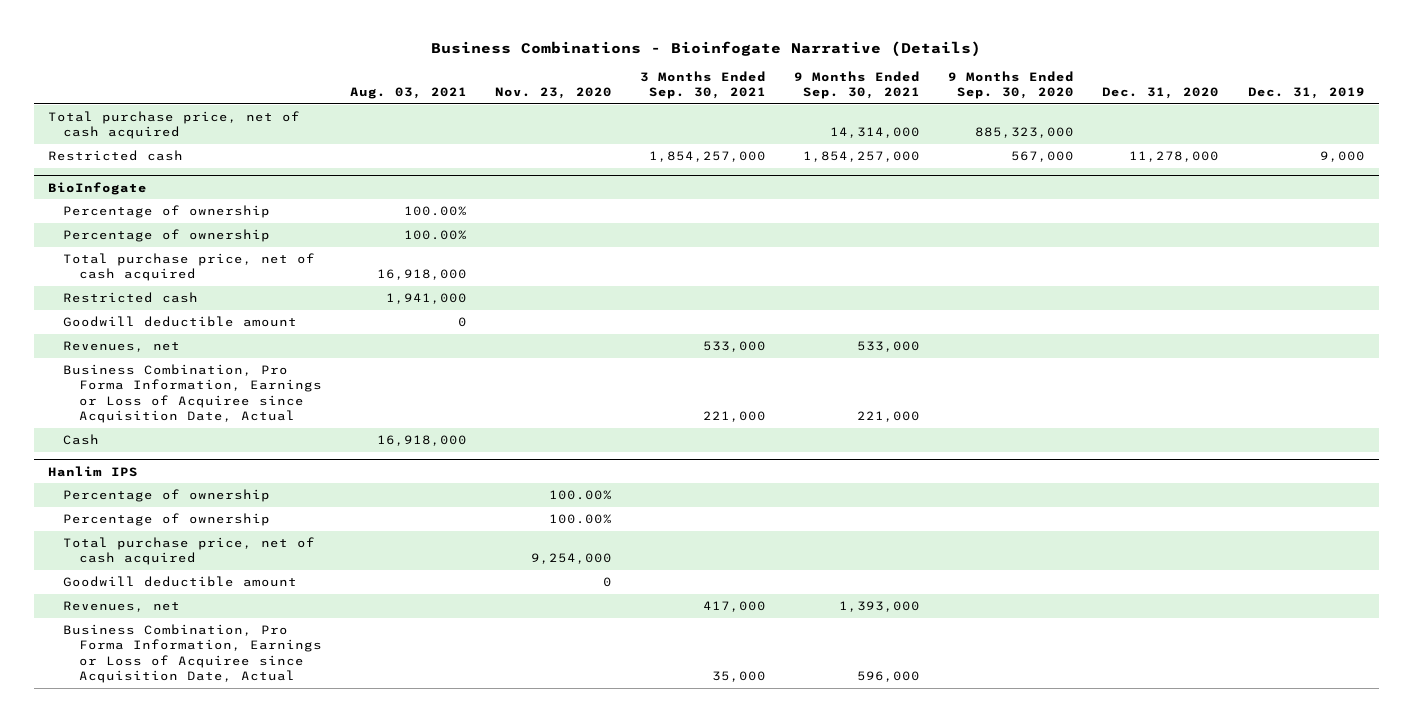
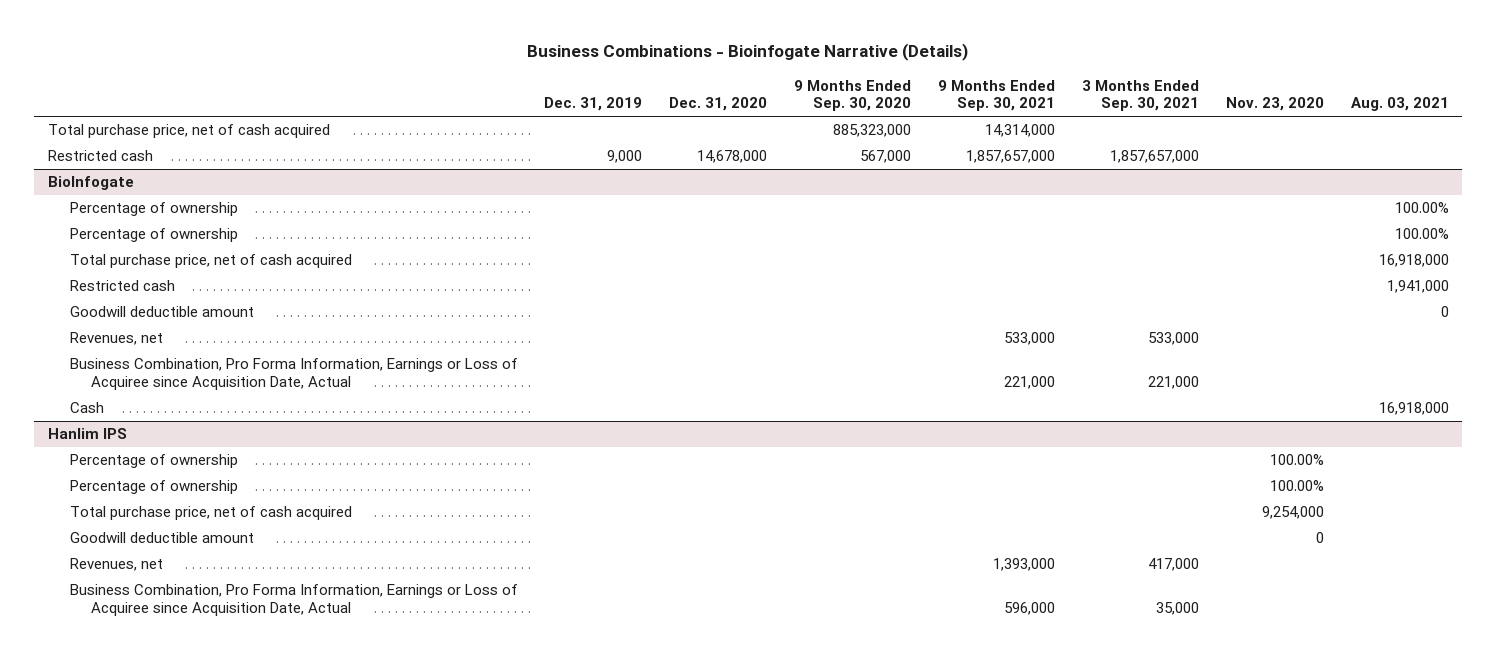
[649,151,767,163] 1,854,257,000 -> [1110,150,1200,164] 1,857,657,000
[803,151,921,163] 1,854,257,000 -> [966,150,1056,164] 1,857,657,000
[1129,151,1220,163] 11,278,000 -> [697,150,768,164] 14,678,000

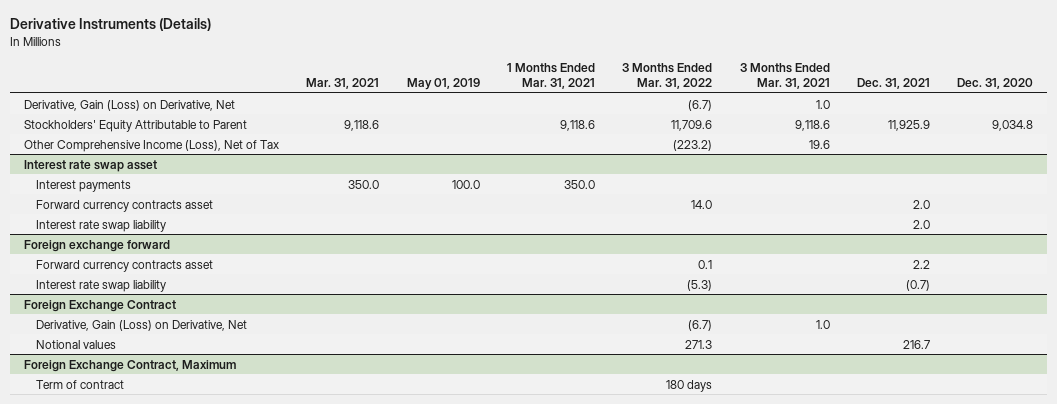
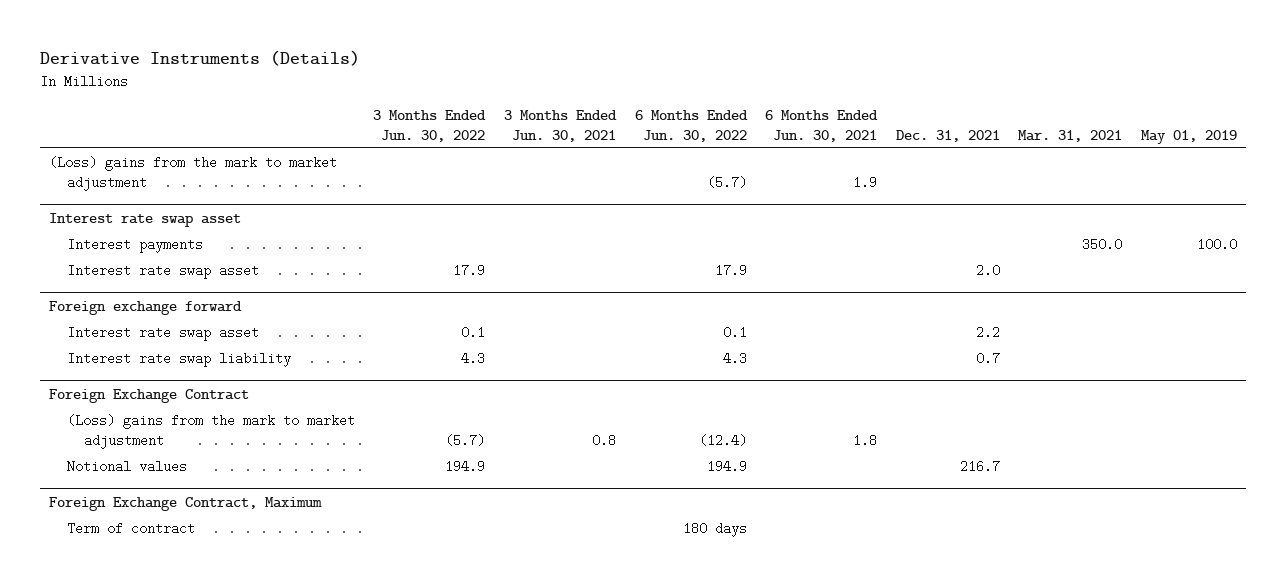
[507,63,596,90] 1 Months Ended Mar. 31, 2021 -> none
[622,63,713,90] 3 Months Ended Mar. 31, 2022 -> none
[739,63,830,90] 3 Months Ended Mar. 31, 2021 -> none
[957,78,1034,90] Dec. 31, 2020 -> none
none -> [373,109,487,142] 3 Months Ended Jun. 30, 2022
none -> [503,109,617,142] 3 Months Ended Jun. 30, 2021
none -> [634,109,748,142] 6 Months Ended Jun. 30, 2022
none -> [765,109,879,142] 6 Months Ended Jun. 30, 2021
[24,119,248,132] Stockholders' Equity Attributable to Parent -> none
[24,139,280,152] Other Comprehensive Income (Loss), Net of Tax -> none
[24,99,236,111] Derivative, Gain (Loss) on Derivative, Net -> [48,155,337,191] (Loss) gains from the mark to market adjustment
[36,219,167,232] Interest rate swap liability -> none
[36,199,214,212] Forward currency contracts asset -> [66,263,259,279] Interest rate swap asset
[36,259,214,272] Forward currency contracts asset -> [66,325,259,341] Interest rate swap asset
[906,279,931,291] (0.7) -> [975,351,1000,365] 0.7
[36,319,248,331] Derivative, Gain (Loss) on Derivative, Net -> [66,413,355,449] (Loss) gains from the mark to market adjustment

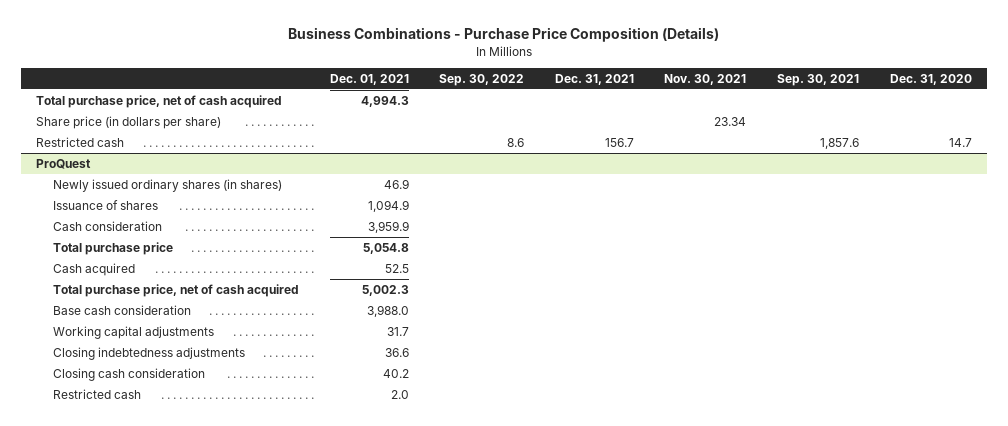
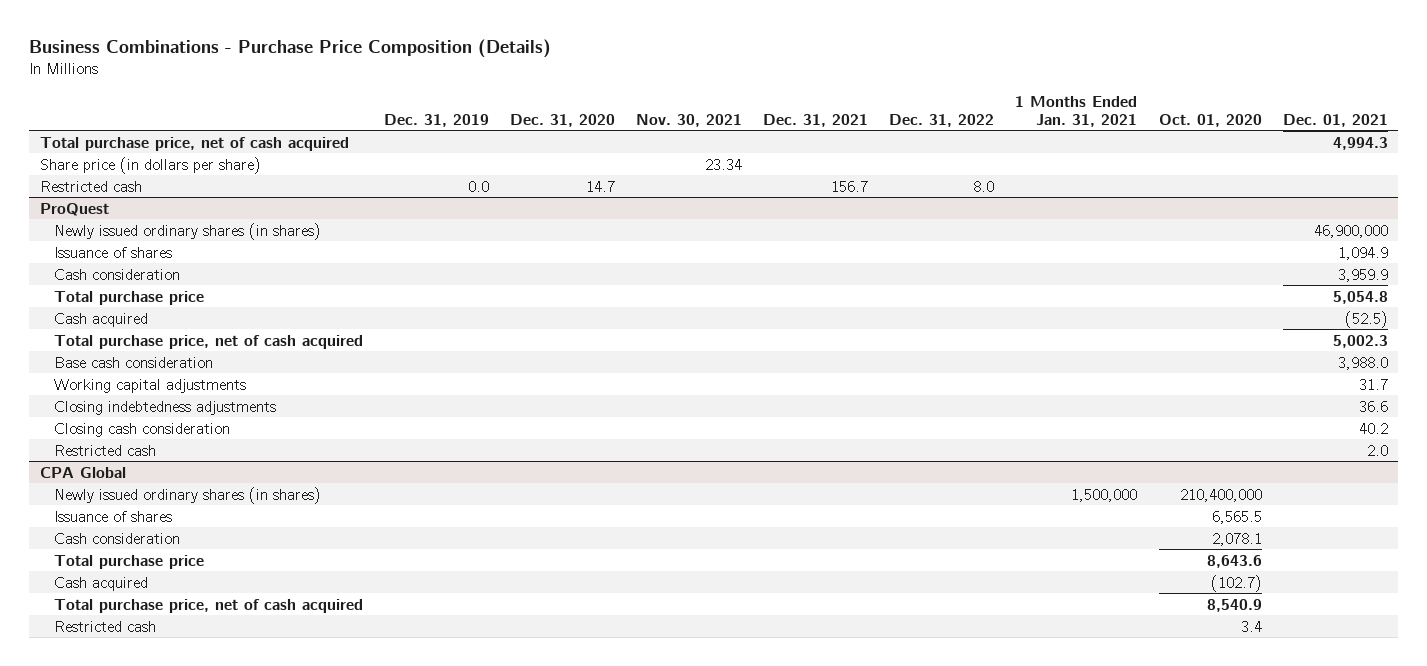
[439,73,525,86] Sep. 30, 2022 -> none
[777,73,860,86] Sep. 30, 2021 -> none
none -> [384,113,490,127] Dec. 31, 2019
none -> [889,113,995,127] Dec. 31, 2022
none -> [1015,95,1138,127] 1 Months Ended Jan. 31, 2021
none -> [1158,113,1262,127] Oct. 01, 2020
[383,179,409,190] 46.9 -> [1313,224,1388,238] 46,900,000
[384,264,409,274] 52.5 -> [1344,310,1388,328] (52.5)
none -> [39,466,126,478] CPA Global
none -> [53,486,321,504] Newly issued ordinary shares (in shares)
none -> [53,510,172,522] Issuance of shares
none -> [53,532,180,544] Cash consideration
none -> [53,554,204,569] Total purchase price
none -> [53,576,148,591] Cash acquired
none -> [53,598,363,613] Total purchase price, net of cash acquired
none -> [53,620,156,632] Restricted cash

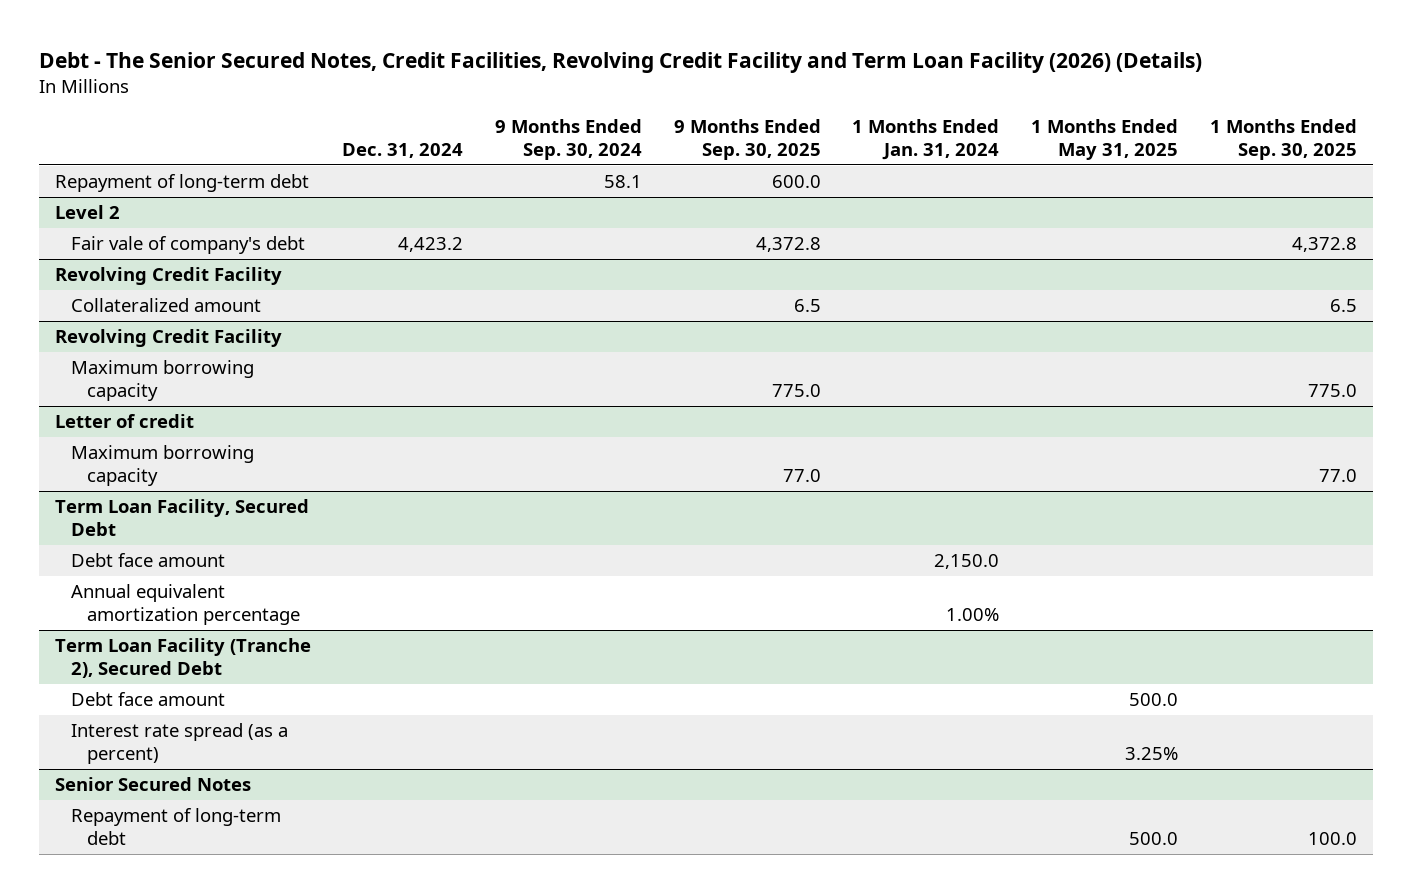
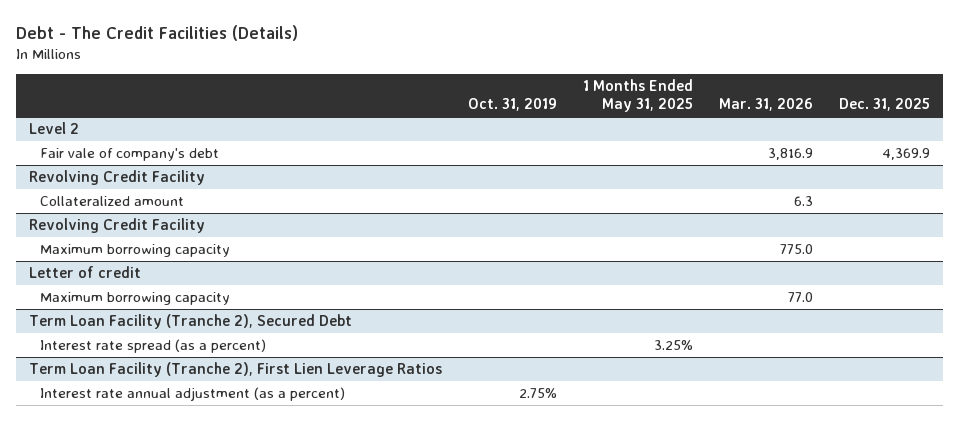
[38,51,1202,73] Debt - The Senior Secured Notes, Credit Facilities, Revolving Credit Facility and Term Loan Facility (2026) (Details) -> [15,24,298,41] Debt - The Credit Facilities (Details)
[342,142,464,158] Dec. 31, 2024 -> none
[495,119,643,160] 9 Months Ended Sep. 30, 2024 -> none
[673,119,821,160] 9 Months Ended Sep. 30, 2025 -> none
[852,119,1000,160] 1 Months Ended Jan. 31, 2024 -> none
[1209,119,1357,160] 1 Months Ended Sep. 30, 2025 -> none
none -> [467,98,557,112] Oct. 31, 2019
none -> [718,98,813,112] Mar. 31, 2026
none -> [839,98,931,112] Dec. 31, 2025
[54,174,309,193] Repayment of long-term debt -> none
[54,499,309,536] Term Loan Facility, Secured Debt -> none
[70,553,225,568] Debt face amount -> none
[70,584,301,625] Annual equivalent amortization percentage -> none
[70,692,225,707] Debt face amount -> none
[54,777,251,792] Senior Secured Notes -> none
[70,808,281,845] Repayment of long-term debt -> none
none -> [28,362,442,378] Term Loan Facility (Tranche 2), First Lien Leverage Ratios
none -> [40,387,346,402] Interest rate annual adjustment (as a percent)

